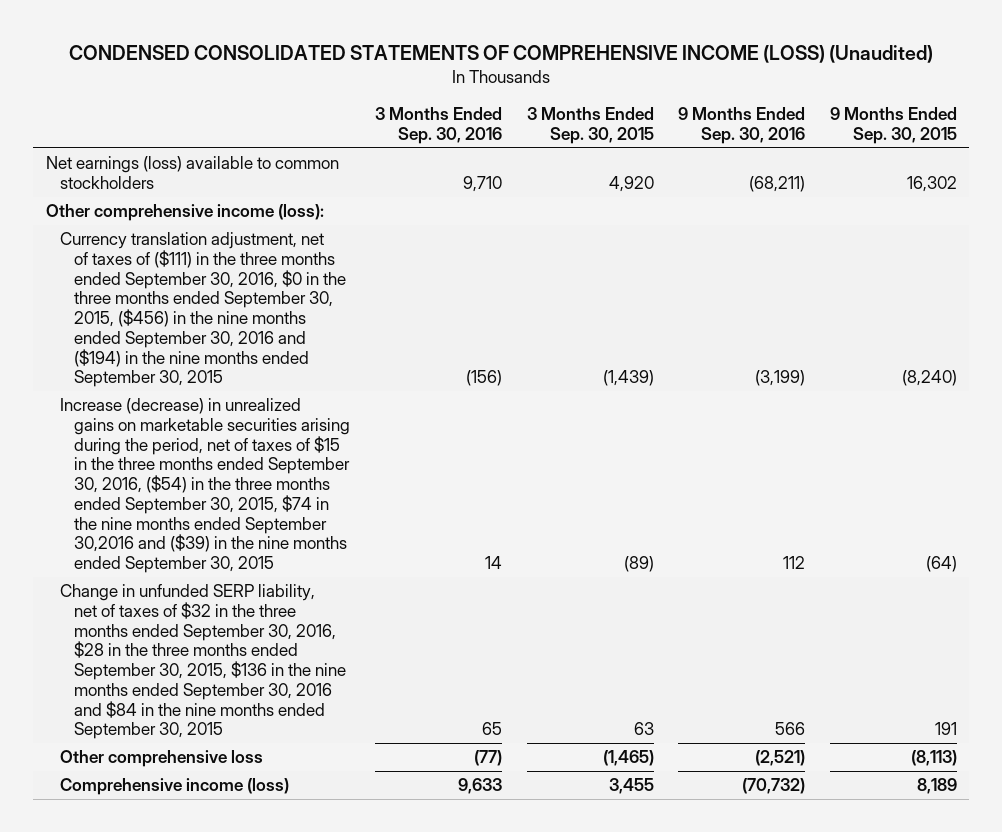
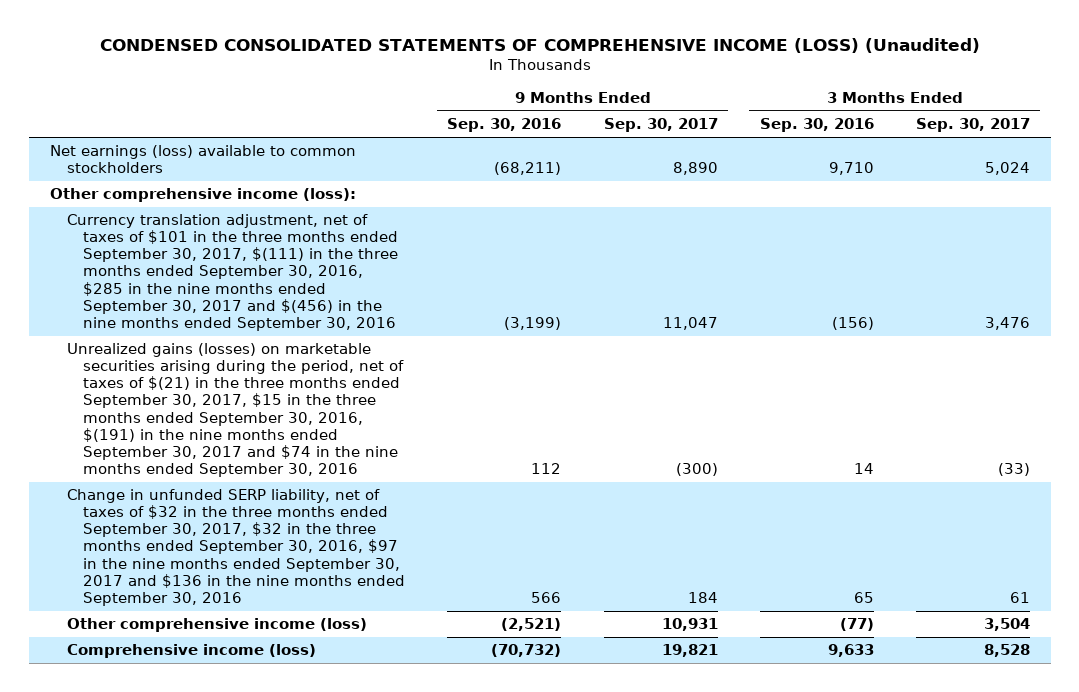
[526,107,654,145] 3 Months Ended Sep. 30, 2015 -> none
[829,107,957,145] 9 Months Ended Sep. 30, 2015 -> none
none -> [603,118,718,133] Sep. 30, 2017
none -> [915,118,1030,133] Sep. 30, 2017
[60,232,347,388] Currency translation adjustment, net of taxes of ($111) in the three months ended September 30, 2016, $0 in the three months ended September 30, 2015, ($456) in the nine months ended September 30, 2016 and ($194) in the nine months ended September 30, 2015 -> [66,214,399,331] Currency translation adjustment, net of taxes of $101 in the three months ended September 30, 2017, $(111) in the three months ended September 30, 2016, $285 in the nine months ended September 30, 2017 and $(456) in the nine months ended September 30, 2016
[60,398,351,574] Increase (decrease) in unrealized gains on marketable securities arising during the period, net of taxes of $15 in the three months ended September 30, 2016, ($54) in the three months ended September 30, 2015, $74 in the nine months ended September 30,2016 and ($39) in the nine months ended September 30, 2015 -> [66,343,405,477] Unrealized gains (losses) on marketable securities arising during the period, net of taxes of $(21) in the three months ended September 30, 2017, $15 in the three months ended September 30, 2016, $(191) in the nine months ended September 30, 2017 and $74 in the nine months ended September 30, 2016
[60,584,347,740] Change in unfunded SERP liability, net of taxes of $32 in the three months ended September 30, 2016, $28 in the three months ended September 30, 2015, $136 in the nine months ended September 30, 2016 and $84 in the nine months ended September 30, 2015 -> [66,489,406,606] Change in unfunded SERP liability, net of taxes of $32 in the three months ended September 30, 2017, $32 in the three months ended September 30, 2016, $97 in the nine months ended September 30, 2017 and $136 in the nine months ended September 30, 2016
[60,750,264,768] Other comprehensive loss -> [66,618,367,633] Other comprehensive income (loss)

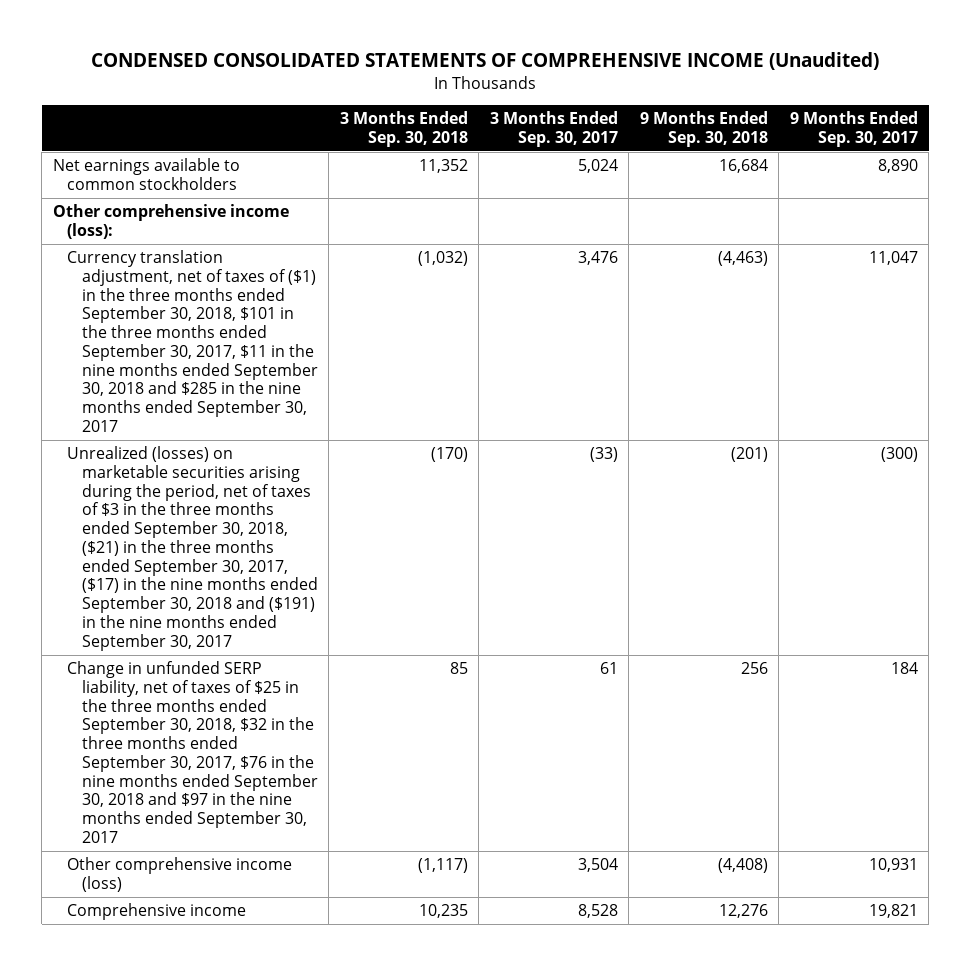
[99,37,980,53] CONDENSED CONSOLIDATED STATEMENTS OF COMPREHENSIVE INCOME (LOSS) (Unaudited) -> [91,51,880,70] CONDENSED CONSOLIDATED STATEMENTS OF COMPREHENSIVE INCOME (Unaudited)
[447,118,562,133] Sep. 30, 2016 -> none
[759,118,874,133] Sep. 30, 2016 -> none
none -> [339,111,468,147] 3 Months Ended Sep. 30, 2018
none -> [639,111,768,147] 9 Months Ended Sep. 30, 2018
[49,145,356,174] Net earnings (loss) available to common stockholders -> [52,158,240,191] Net earnings available to common stockholders
[66,214,399,331] Currency translation adjustment, net of taxes of $101 in the three months ended September 30, 2017, $(111) in the three months ended September 30, 2016, $285 in the nine months ended September 30, 2017 and $(456) in the nine months ended September 30, 2016 -> [67,250,319,432] Currency translation adjustment, net of taxes of ($1) in the three months ended September 30, 2018, $101 in the three months ended September 30, 2017, $11 in the nine months ended September 30, 2018 and $285 in the nine months ended September 30, 2017
[66,343,405,477] Unrealized gains (losses) on marketable securities arising during the period, net of taxes of $(21) in the three months ended September 30, 2017, $15 in the three months ended September 30, 2016, $(191) in the nine months ended September 30, 2017 and $74 in the nine months ended September 30, 2016 -> [67,446,319,651] Unrealized (losses) on marketable securities arising during the period, net of taxes of $3 in the three months ended September 30, 2018, ($21) in the three months ended September 30, 2017, ($17) in the nine months ended September 30, 2018 and ($191) in the nine months ended September 30, 2017
[66,489,406,606] Change in unfunded SERP liability, net of taxes of $32 in the three months ended September 30, 2017, $32 in the three months ended September 30, 2016, $97 in the nine months ended September 30, 2017 and $136 in the nine months ended September 30, 2016 -> [67,661,319,843] Change in unfunded SERP liability, net of taxes of $25 in the three months ended September 30, 2018, $32 in the three months ended September 30, 2017, $76 in the nine months ended September 30, 2018 and $97 in the nine months ended September 30, 2017
[66,644,316,659] Comprehensive income (loss) -> [67,903,247,921] Comprehensive income

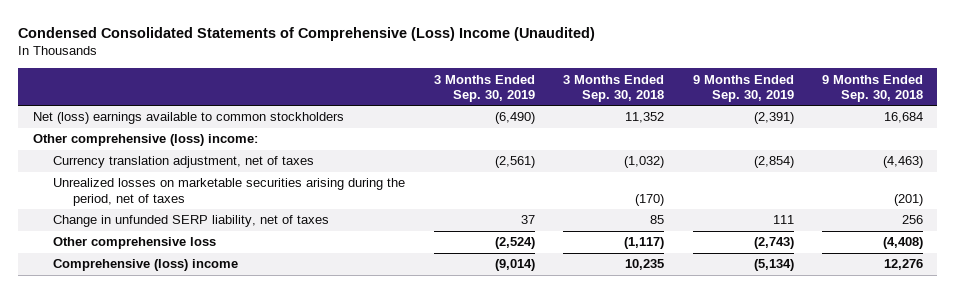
[91,51,880,70] CONDENSED CONSOLIDATED STATEMENTS OF COMPREHENSIVE INCOME (Unaudited) -> [18,27,596,42] Condensed Consolidated Statements of Comprehensive (Loss) Income (Unaudited)
[489,111,618,147] 3 Months Ended Sep. 30, 2017 -> none
[789,111,918,147] 9 Months Ended Sep. 30, 2017 -> none
none -> [433,74,535,102] 3 Months Ended Sep. 30, 2019
none -> [692,74,794,102] 9 Months Ended Sep. 30, 2019
[52,158,240,191] Net earnings available to common stockholders -> [32,112,344,125] Net (loss) earnings available to common stockholders
[52,204,289,240] Other comprehensive income (loss): -> [32,134,258,147] Other comprehensive (loss) income:
[67,250,319,432] Currency translation adjustment, net of taxes of ($1) in the three months ended September 30, 2018, $101 in the three months ended September 30, 2017, $11 in the nine months ended September 30, 2018 and $285 in the nine months ended September 30, 2017 -> [52,156,314,169] Currency translation adjustment, net of taxes
[67,446,319,651] Unrealized (losses) on marketable securities arising during the period, net of taxes of $3 in the three months ended September 30, 2018, ($21) in the three months ended September 30, 2017, ($17) in the nine months ended September 30, 2018 and ($191) in the nine months ended September 30, 2017 -> [52,178,405,206] Unrealized losses on marketable securities arising during the period, net of taxes
[67,661,319,843] Change in unfunded SERP liability, net of taxes of $25 in the three months ended September 30, 2018, $32 in the three months ended September 30, 2017, $76 in the nine months ended September 30, 2018 and $97 in the nine months ended September 30, 2017 -> [52,215,329,228] Change in unfunded SERP liability, net of taxes
[67,857,293,893] Other comprehensive income (loss) -> [52,237,216,250] Other comprehensive loss
[67,903,247,921] Comprehensive income -> [52,259,238,272] Comprehensive (loss) income

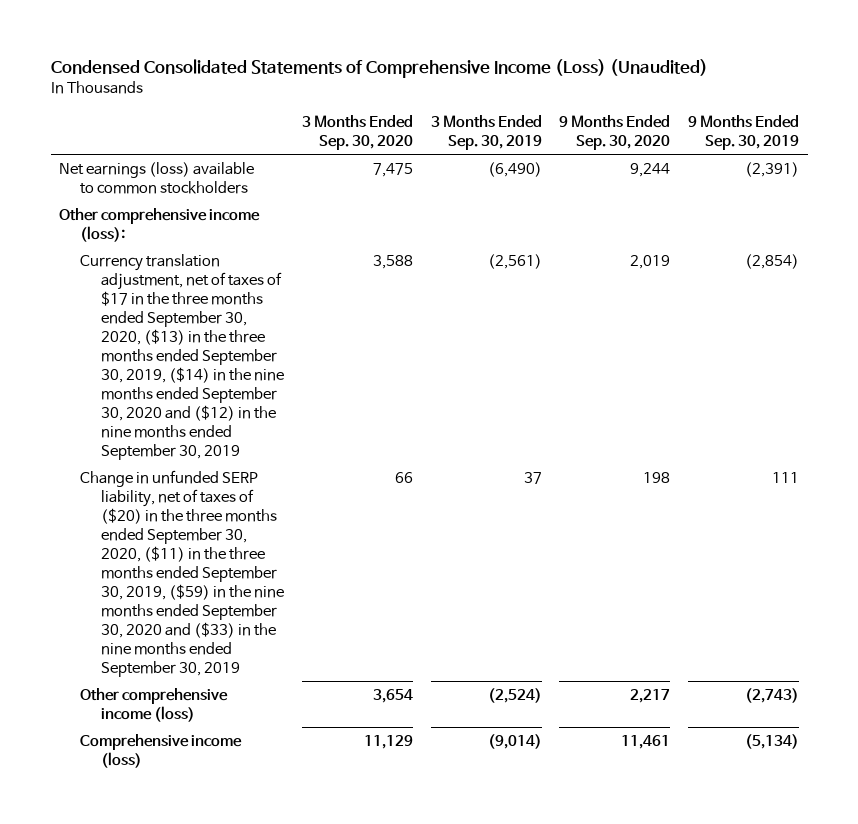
[18,27,596,42] Condensed Consolidated Statements of Comprehensive (Loss) Income (Unaudited) -> [50,59,708,79] Condensed Consolidated Statements of Comprehensive Income (Loss) (Unaudited)
[563,74,665,102] 3 Months Ended Sep. 30, 2018 -> none
[822,74,924,102] 9 Months Ended Sep. 30, 2018 -> none
none -> [301,114,413,150] 3 Months Ended Sep. 30, 2020
none -> [559,114,671,150] 9 Months Ended Sep. 30, 2020
[52,178,405,206] Unrealized losses on marketable securities arising during the period, net of taxes -> none
[32,112,344,125] Net (loss) earnings available to common stockholders -> [59,162,255,194] Net earnings (loss) available to common stockholders
[32,134,258,147] Other comprehensive (loss) income: -> [59,208,261,242] Other comprehensive income (loss):
[52,156,314,169] Currency translation adjustment, net of taxes -> [80,254,285,460] Currency translation adjustment, net of taxes of $17 in the three months ended September 30, 2020, ($13) in the three months ended September 30, 2019, ($14) in the nine months ended September 30, 2020 and ($12) in the nine months ended September 30, 2019
[52,215,329,228] Change in unfunded SERP liability, net of taxes -> [80,470,285,677] Change in unfunded SERP liability, net of taxes of ($20) in the three months ended September 30, 2020, ($11) in the three months ended September 30, 2019, ($59) in the nine months ended September 30, 2020 and ($33) in the nine months ended September 30, 2019
[52,237,216,250] Other comprehensive loss -> [80,688,229,722] Other comprehensive income (loss)
[52,259,238,272] Comprehensive (loss) income -> [80,734,243,768] Comprehensive income (loss)

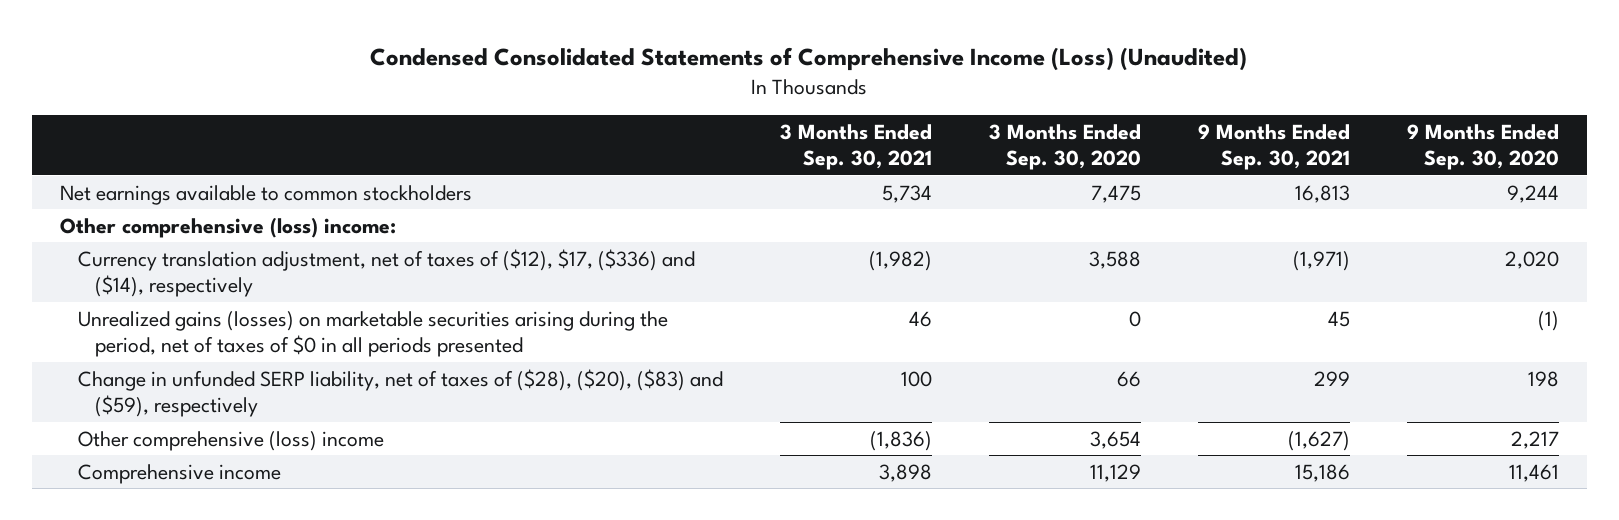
[430,114,542,150] 3 Months Ended Sep. 30, 2019 -> none
[687,114,799,150] 9 Months Ended Sep. 30, 2019 -> none
none -> [779,124,932,171] 3 Months Ended Sep. 30, 2021
none -> [1197,124,1350,171] 9 Months Ended Sep. 30, 2021
[59,162,255,194] Net earnings (loss) available to common stockholders -> [60,184,473,205] Net earnings available to common stockholders
[59,208,261,242] Other comprehensive income (loss): -> [60,216,397,238] Other comprehensive (loss) income:
[80,254,285,460] Currency translation adjustment, net of taxes of $17 in the three months ended September 30, 2020, ($13) in the three months ended September 30, 2019, ($14) in the nine months ended September 30, 2020 and ($12) in the nine months ended September 30, 2019 -> [77,248,695,297] Currency translation adjustment, net of taxes of ($12), $17, ($336) and ($14), respectively
[630,255,671,270] 2,019 -> [1504,250,1559,269] 2,020
none -> [77,310,668,357] Unrealized gains (losses) on marketable securities arising during the period, net of taxes of $0 in all periods presented
[80,470,285,677] Change in unfunded SERP liability, net of taxes of ($20) in the three months ended September 30, 2020, ($11) in the three months ended September 30, 2019, ($59) in the nine months ended September 30, 2020 and ($33) in the nine months ended September 30, 2019 -> [77,368,723,417] Change in unfunded SERP liability, net of taxes of ($28), ($20), ($83) and ($59), respectively
[80,688,229,722] Other comprehensive income (loss) -> [77,430,384,451] Other comprehensive (loss) income
[80,734,243,768] Comprehensive income (loss) -> [77,463,281,484] Comprehensive income

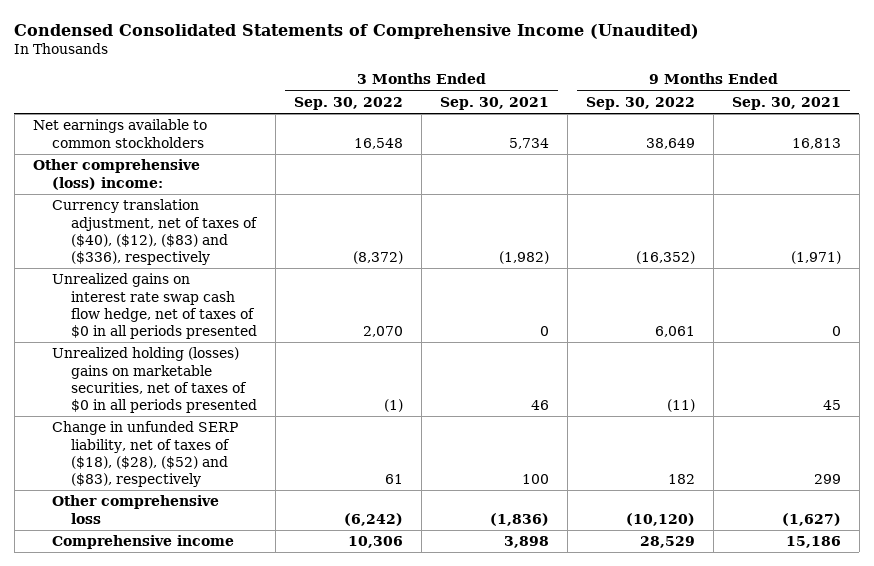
[370,46,1248,71] Condensed Consolidated Statements of Comprehensive Income (Loss) (Unaudited) -> [14,23,700,39] Condensed Consolidated Statements of Comprehensive Income (Unaudited)
[988,124,1141,171] 3 Months Ended Sep. 30, 2020 -> none
[1406,124,1559,171] 9 Months Ended Sep. 30, 2020 -> none
none -> [294,96,404,110] Sep. 30, 2022
none -> [586,96,696,110] Sep. 30, 2022
[77,248,695,297] Currency translation adjustment, net of taxes of ($12), $17, ($336) and ($14), respectively -> [52,199,259,265] Currency translation adjustment, net of taxes of ($40), ($12), ($83) and ($336), respectively
none -> [52,273,258,339] Unrealized gains on interest rate swap cash flow hedge, net of taxes of $0 in all periods presented
[77,310,668,357] Unrealized gains (losses) on marketable securities arising during the period, net of taxes of $0 in all periods presented -> [52,347,258,413] Unrealized holding (losses) gains on marketable securities, net of taxes of $0 in all periods presented
[77,368,723,417] Change in unfunded SERP liability, net of taxes of ($28), ($20), ($83) and ($59), respectively -> [52,421,239,487] Change in unfunded SERP liability, net of taxes of ($18), ($28), ($52) and ($83), respectively
[77,430,384,451] Other comprehensive (loss) income -> [52,495,220,524] Other comprehensive loss

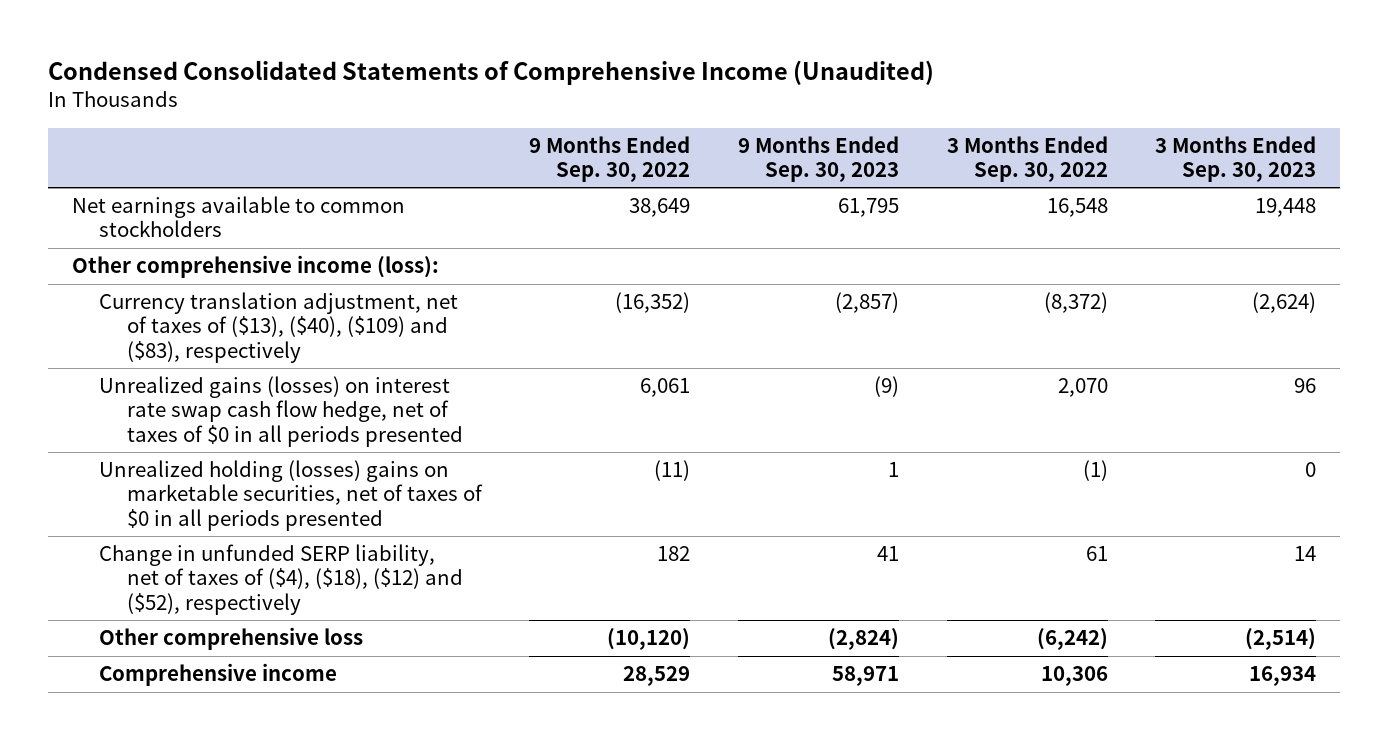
[440,96,550,110] Sep. 30, 2021 -> none
[731,96,841,110] Sep. 30, 2021 -> none
none -> [737,135,899,183] 9 Months Ended Sep. 30, 2023
none -> [1155,135,1317,183] 3 Months Ended Sep. 30, 2023
[32,159,200,190] Other comprehensive (loss) income: -> [72,255,440,279] Other comprehensive income (loss):
[52,199,259,265] Currency translation adjustment, net of taxes of ($40), ($12), ($83) and ($336), respectively -> [99,292,459,363] Currency translation adjustment, net of taxes of ($13), ($40), ($109) and ($83), respectively
[52,273,258,339] Unrealized gains on interest rate swap cash flow hedge, net of taxes of $0 in all periods presented -> [99,376,463,447] Unrealized gains (losses) on interest rate swap cash flow hedge, net of taxes of $0 in all periods presented
[52,421,239,487] Change in unfunded SERP liability, net of taxes of ($18), ($28), ($52) and ($83), respectively -> [99,544,463,615] Change in unfunded SERP liability, net of taxes of ($4), ($18), ($12) and ($52), respectively

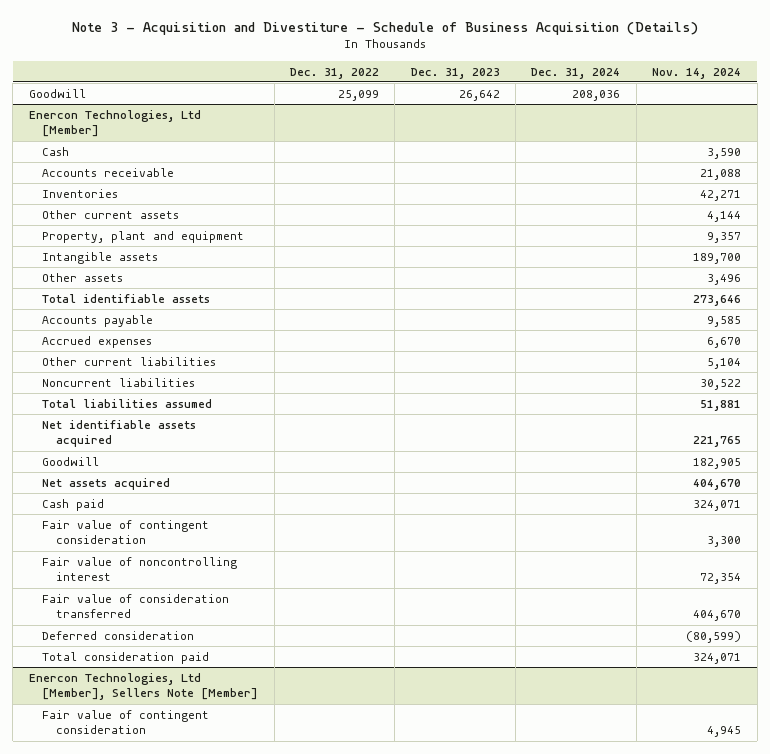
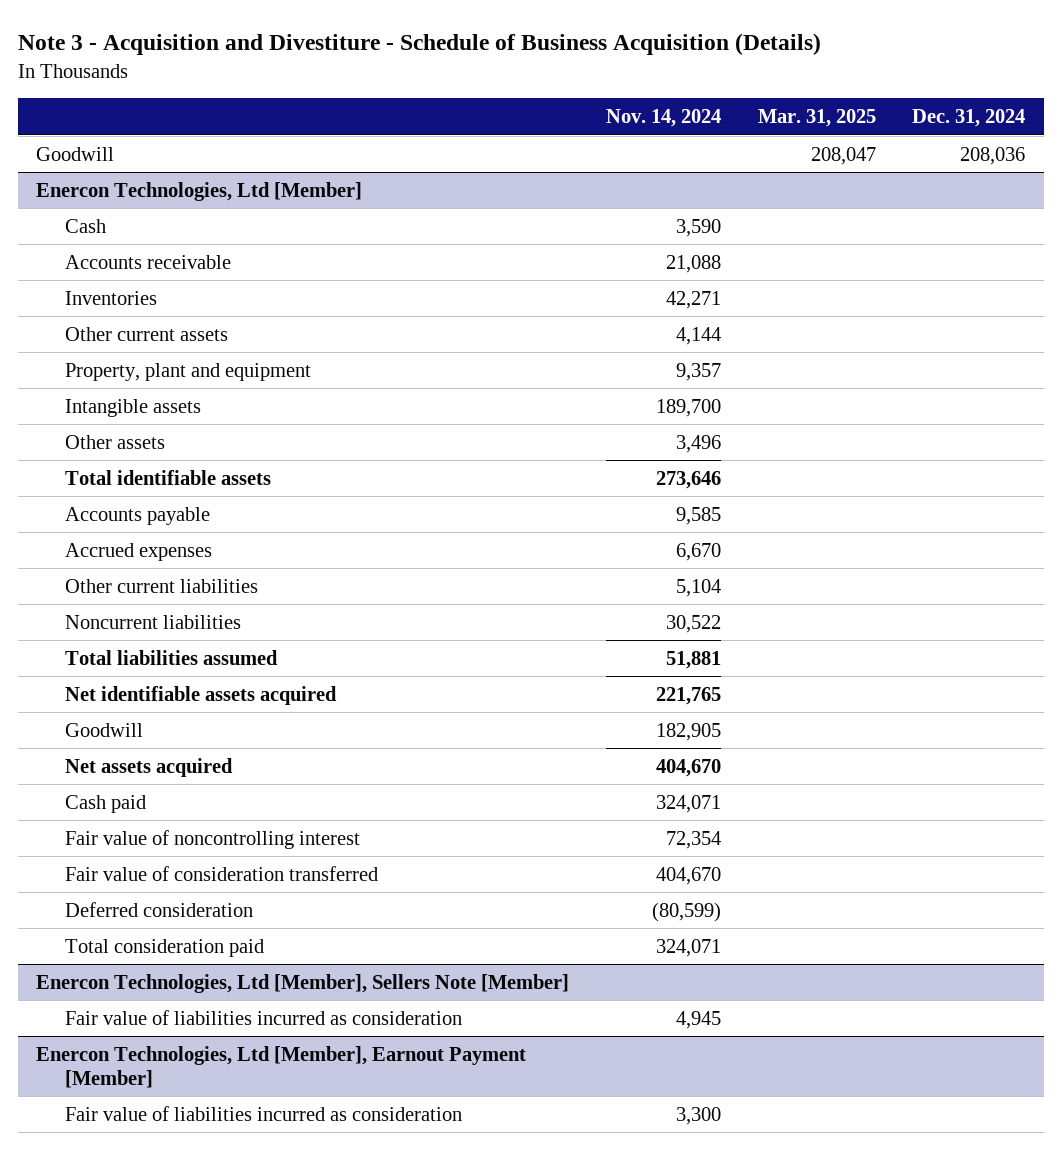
[290,67,380,79] Dec. 31, 2022 -> none
[410,67,500,79] Dec. 31, 2023 -> none
none -> [757,109,876,128] Mar. 31, 2025
[42,519,210,545] Fair value of contingent consideration -> none
[42,709,210,735] Fair value of contingent consideration -> [65,1009,463,1025] Fair value of liabilities incurred as consideration
none -> [36,1045,527,1088] Enercon Technologies, Ltd [Member], Earnout Payment [Member]
none -> [65,1105,463,1121] Fair value of liabilities incurred as consideration

